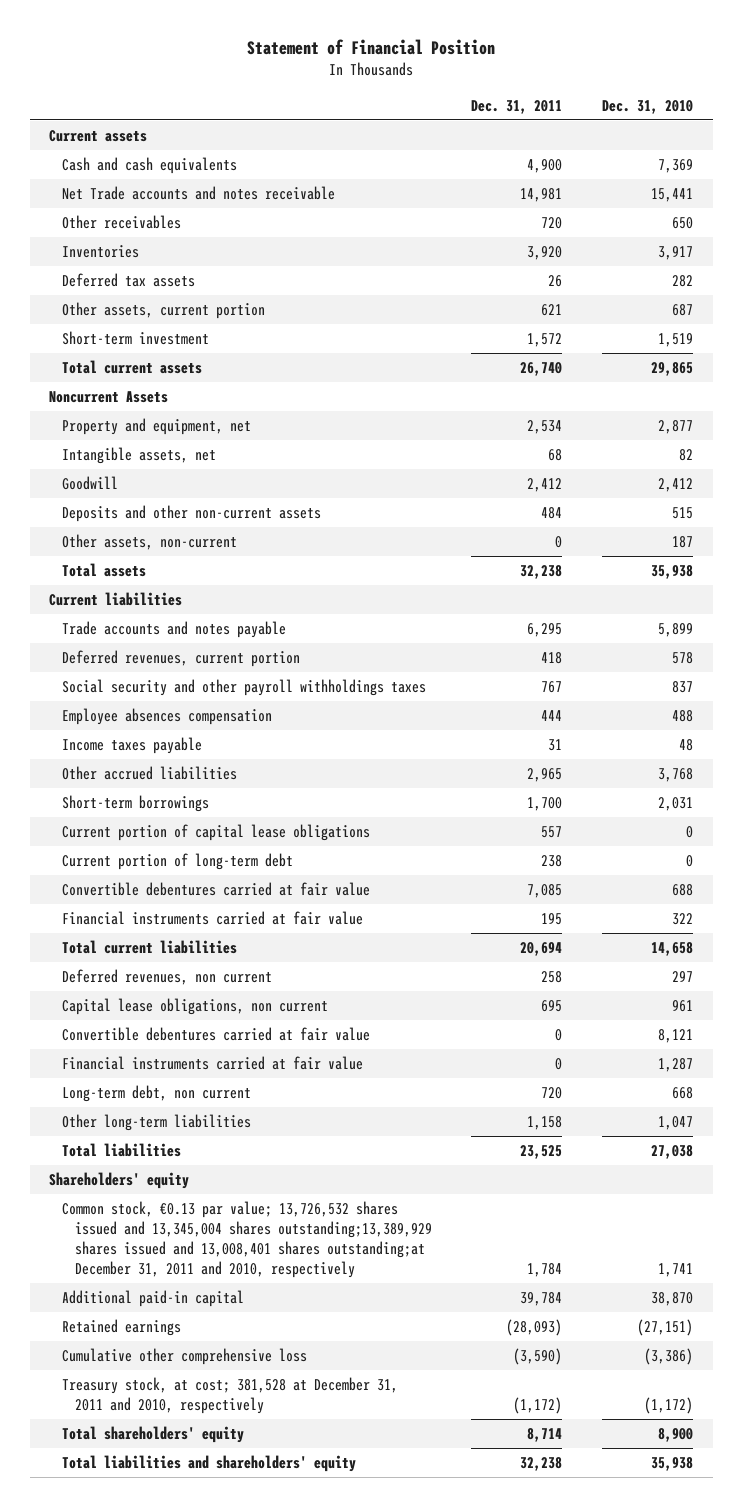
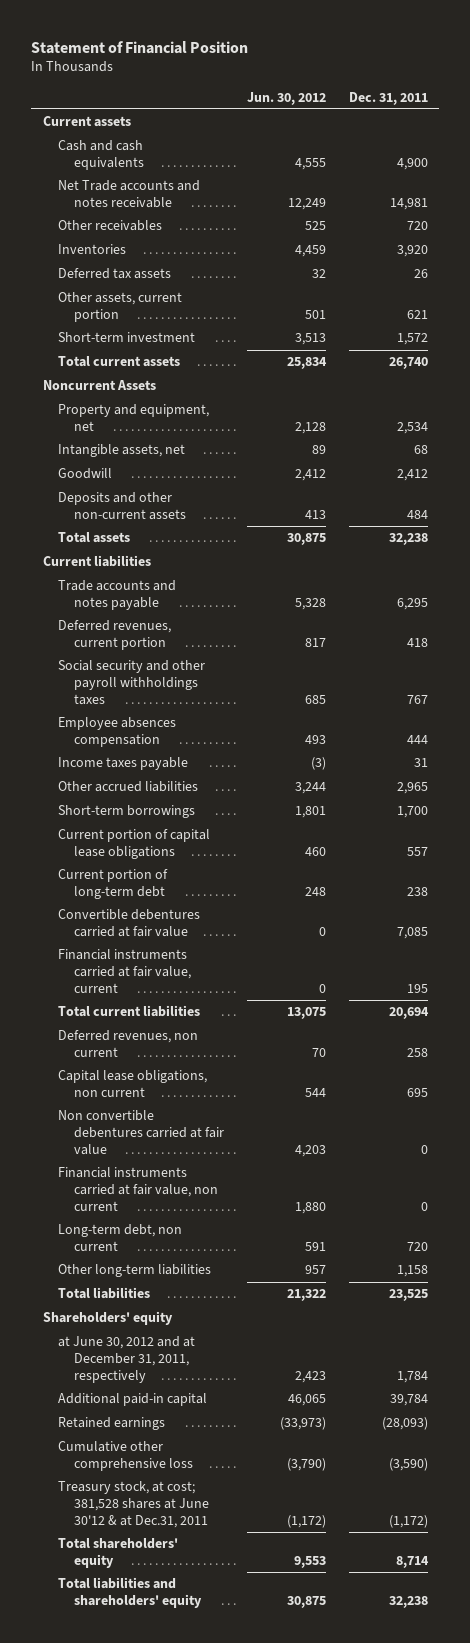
[601,99,693,114] Dec. 31, 2010 -> none
none -> [246,91,326,105] Jun. 30, 2012
[62,534,238,551] Other assets, non-current -> none
[62,911,364,926] Financial instruments carried at fair value -> [58,949,192,994] Financial instruments carried at fair value, current
[62,1027,371,1042] Convertible debentures carried at fair value -> [58,1110,225,1156] Non convertible debentures carried at fair value
[62,1056,364,1071] Financial instruments carried at fair value -> [58,1167,219,1212] Financial instruments carried at fair value, non current
[62,1201,432,1278] Common stock, €0.13 par value; 13,726,532 shares issued and 13,345,004 shares outstanding;13,389,929 shares issued and 13,008,401 shares outstanding;at December 31, 2011 and 2010, respectively -> [58,1336,196,1384] at June 30, 2012 and at December 31, 2011, respectively
[62,1377,399,1415] Treasury stock, at cost; 381,528 at December 31, 2011 and 2010, respectively -> [58,1481,210,1529] Treasury stock, at cost; 381,528 shares at June 30'12 & at Dec.31, 2011

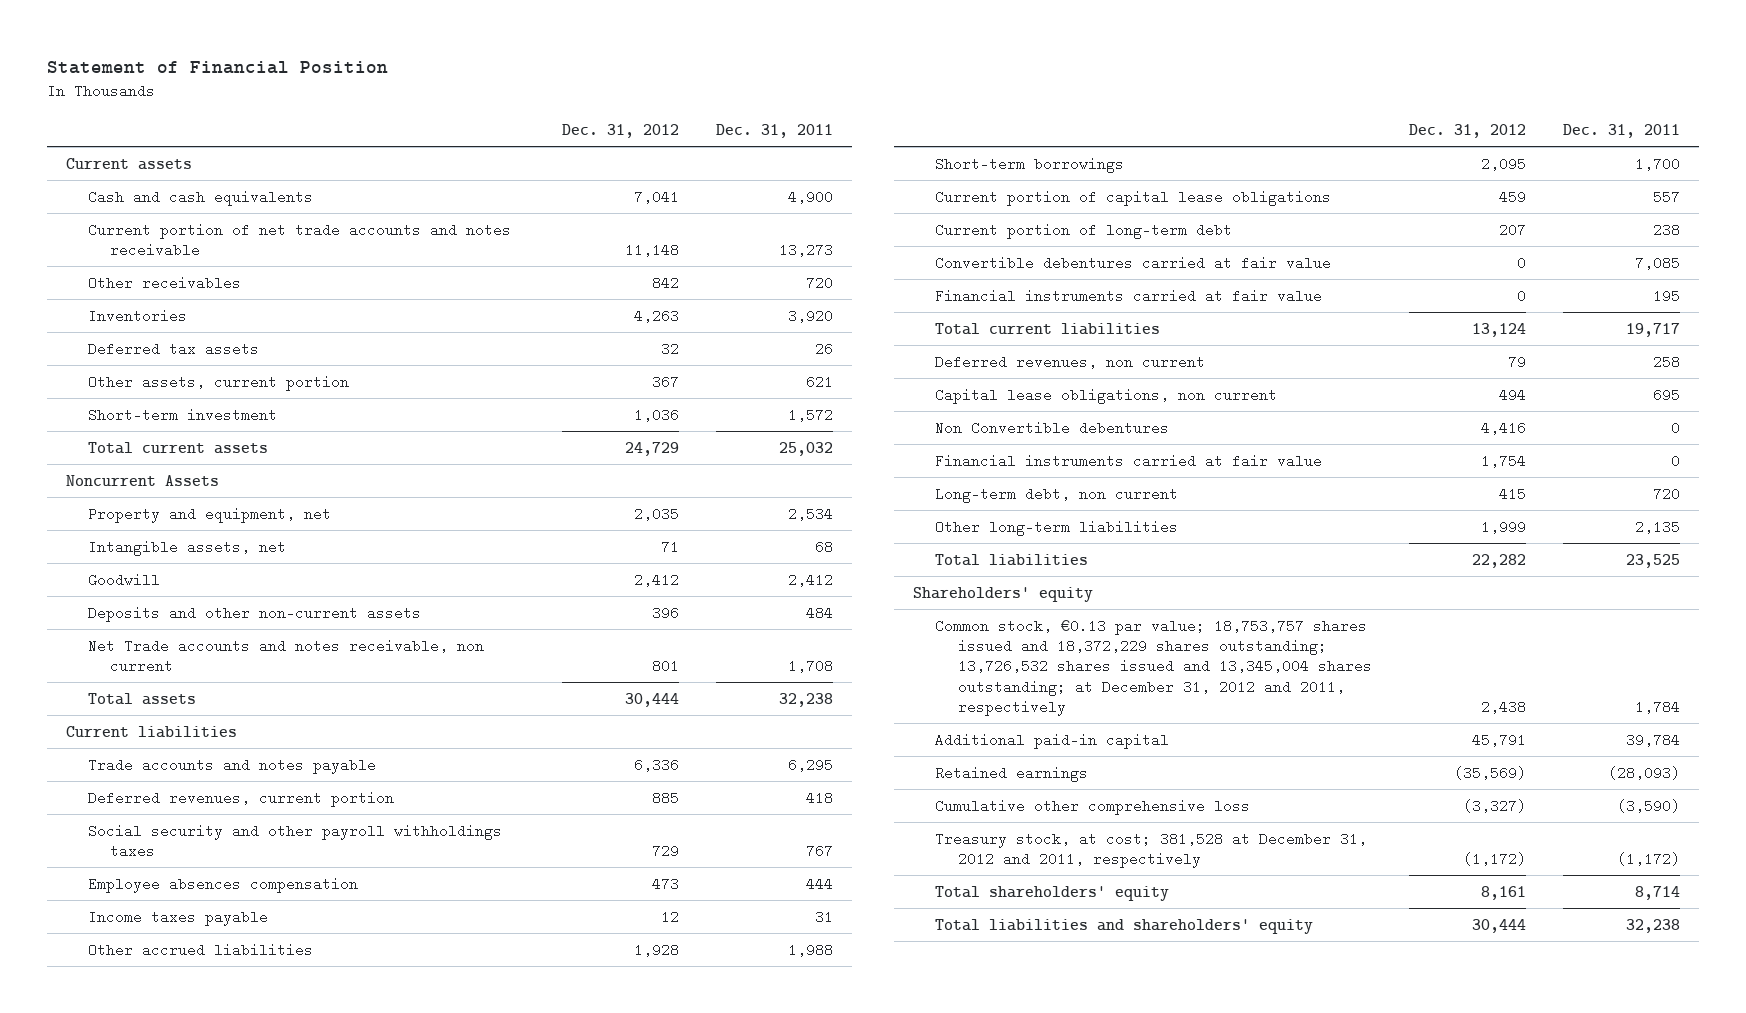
[246,91,326,105] Jun. 30, 2012 -> none
none -> [561,123,679,138] Dec. 31, 2012
[58,180,201,209] Net Trade accounts and notes receivable -> [88,222,512,257] Current portion of net trade accounts and notes receivable
[389,198,428,211] 14,981 -> [779,242,834,257] 13,273
[388,357,428,370] 26,740 -> [779,441,834,456] 25,032
none -> [88,638,485,673] Net Trade accounts and notes receivable, non current
[396,782,428,795] 2,965 -> [788,942,834,957] 1,988
[58,949,192,994] Financial instruments carried at fair value, current -> [935,288,1323,303] Financial instruments carried at fair value
[388,1007,429,1020] 20,694 -> [1626,322,1681,337] 19,717
[58,1110,225,1156] Non convertible debentures carried at fair value -> none
none -> [935,420,1170,435] Non Convertible debentures
[58,1167,219,1212] Financial instruments carried at fair value, non current -> [935,453,1323,468] Financial instruments carried at fair value
[396,1265,428,1278] 1,158 -> [1635,519,1681,534] 2,135
[58,1336,196,1384] at June 30, 2012 and at December 31, 2011, respectively -> [935,618,1372,716] Common stock, €0.13 par value; 18,753,757 shares issued and 18,372,229 shares outstanding; 13,726,532 shares issued and 13,345,004 shares outstanding; at December 31, 2012 and 2011, respectively
[58,1481,210,1529] Treasury stock, at cost; 381,528 shares at June 30'12 & at Dec.31, 2011 -> [935,831,1368,868] Treasury stock, at cost; 381,528 at December 31, 2012 and 2011, respectively

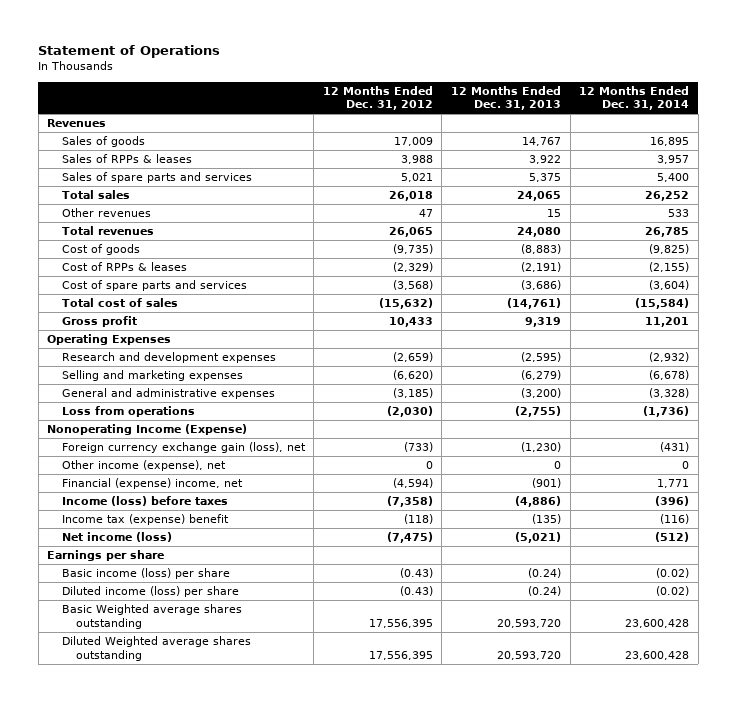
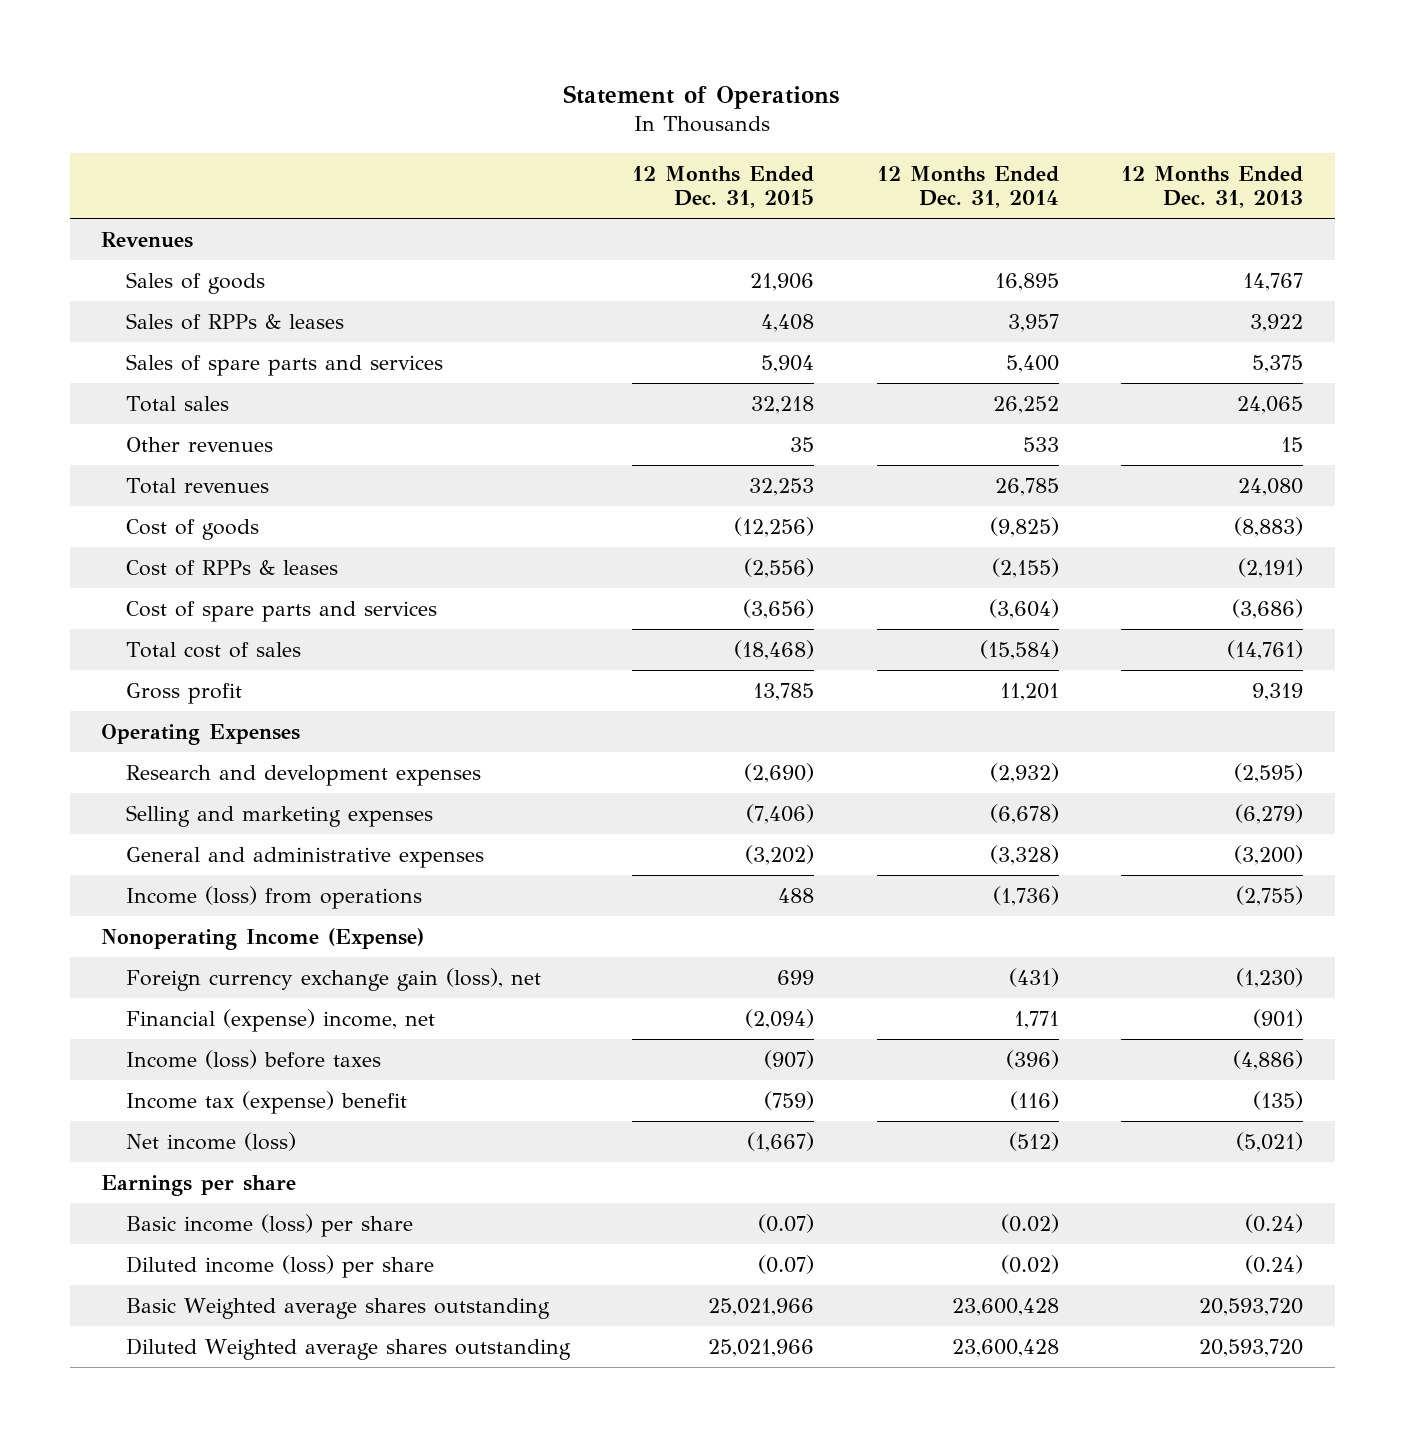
[322,85,433,111] 12 Months Ended Dec. 31, 2012 -> none
none -> [632,165,815,209] 12 Months Ended Dec. 31, 2015
[61,406,195,418] Loss from operations -> [125,885,422,909] Income (loss) from operations
[61,460,226,472] Other income (expense), net -> none

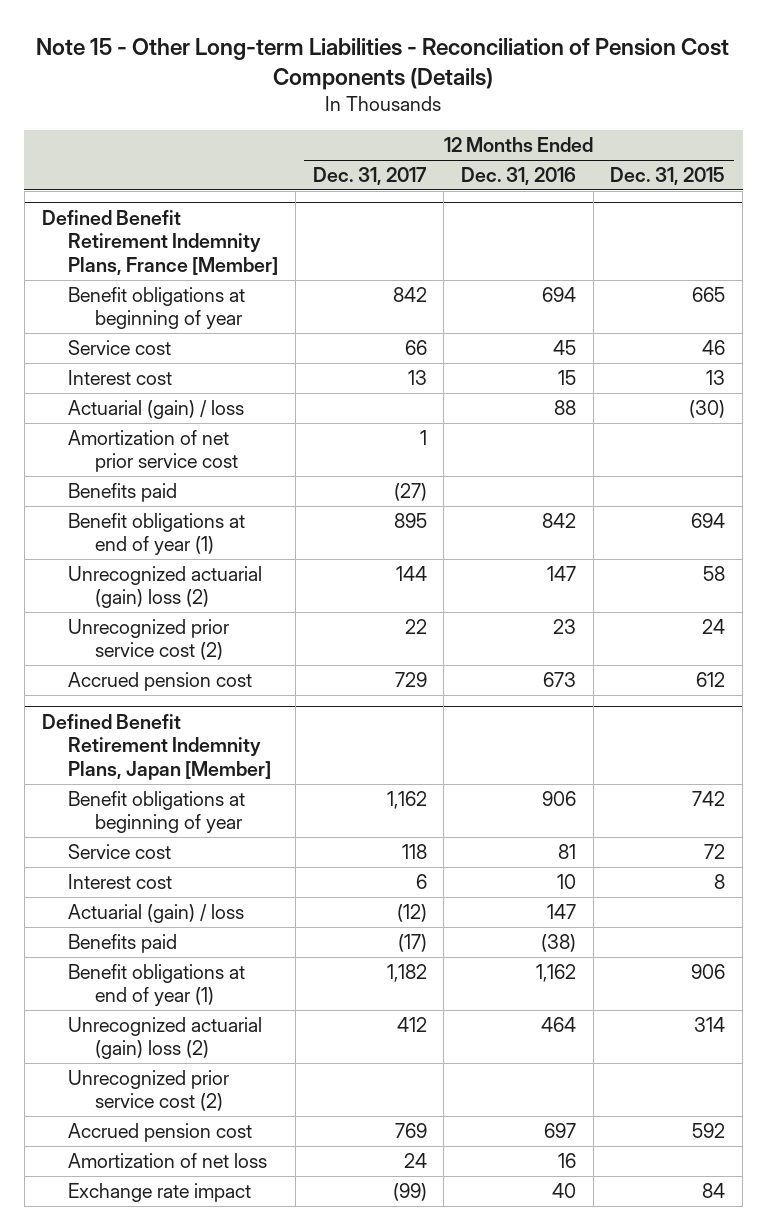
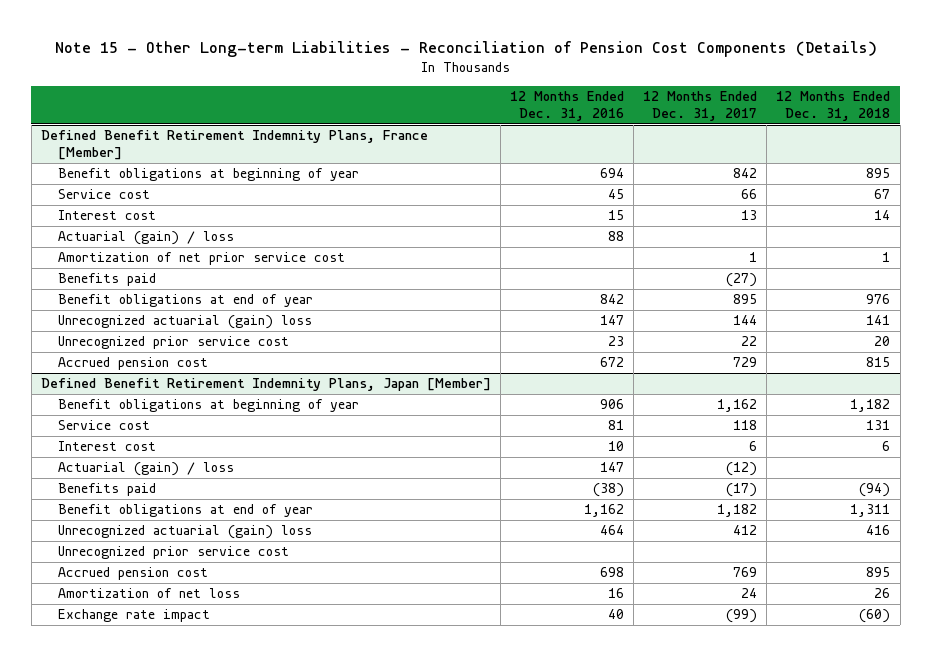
[610,167,726,186] Dec. 31, 2015 -> none
none -> [776,91,891,121] 12 Months Ended Dec. 31, 2018
[68,512,246,556] Benefit obligations at end of year (1) -> [58,294,314,308] Benefit obligations at end of year
[68,565,263,609] Unrecognized actuarial (gain) loss (2) -> [58,315,313,330] Unrecognized actuarial (gain) loss
[68,618,230,661] Unrecognized prior service cost (2) -> [58,336,290,350] Unrecognized prior service cost
[543,671,577,687] 673 -> [600,357,625,368] 672
[68,963,246,1007] Benefit obligations at end of year (1) -> [58,504,314,518] Benefit obligations at end of year
[68,1016,263,1060] Unrecognized actuarial (gain) loss (2) -> [58,525,313,540] Unrecognized actuarial (gain) loss
[68,1069,230,1112] Unrecognized prior service cost (2) -> [58,546,290,560] Unrecognized prior service cost
[544,1122,577,1138] 697 -> [600,567,625,578] 698

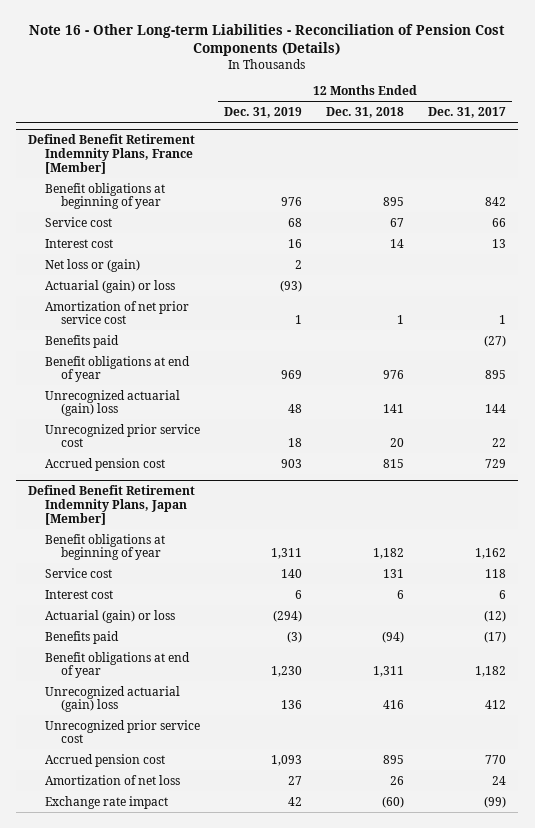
[54,40,877,57] Note 15 - Other Long-term Liabilities - Reconciliation of Pension Cost Components (Details) -> [29,23,506,57] Note 16 - Other Long-term Liabilities - Reconciliation of Pension Cost Components (Details)
[510,91,625,121] 12 Months Ended Dec. 31, 2016 -> none
none -> [223,107,302,119] Dec. 31, 2019
none -> [44,258,140,272] Net loss or (gain)
[58,231,235,246] Actuarial (gain) / loss -> [44,279,175,293] Actuarial (gain) or loss
[58,462,235,477] Actuarial (gain) / loss -> [44,609,175,623] Actuarial (gain) or loss
[733,567,758,578] 769 -> [485,754,507,764] 770

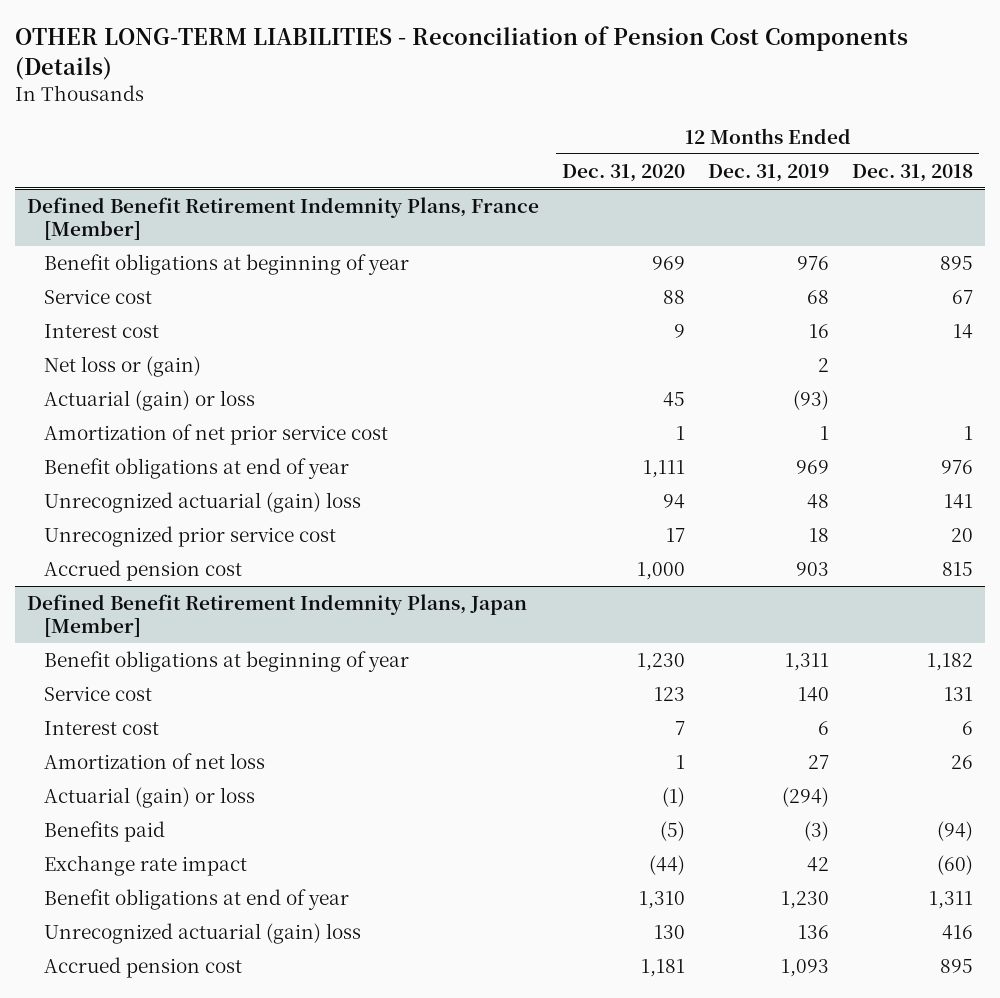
[29,23,506,57] Note 16 - Other Long-term Liabilities - Reconciliation of Pension Cost Components (Details) -> [15,26,909,80] OTHER LONG-TERM LIABILITIES - Reconciliation of Pension Cost Components (Details)
[428,107,507,119] Dec. 31, 2017 -> none
none -> [562,163,686,182] Dec. 31, 2020
[44,334,119,348] Benefits paid -> none
[44,774,180,785] Amortization of net loss -> [44,752,266,769] Amortization of net loss
[44,795,168,809] Exchange rate impact -> [44,854,248,876] Exchange rate impact
[44,719,200,744] Unrecognized prior service cost -> none

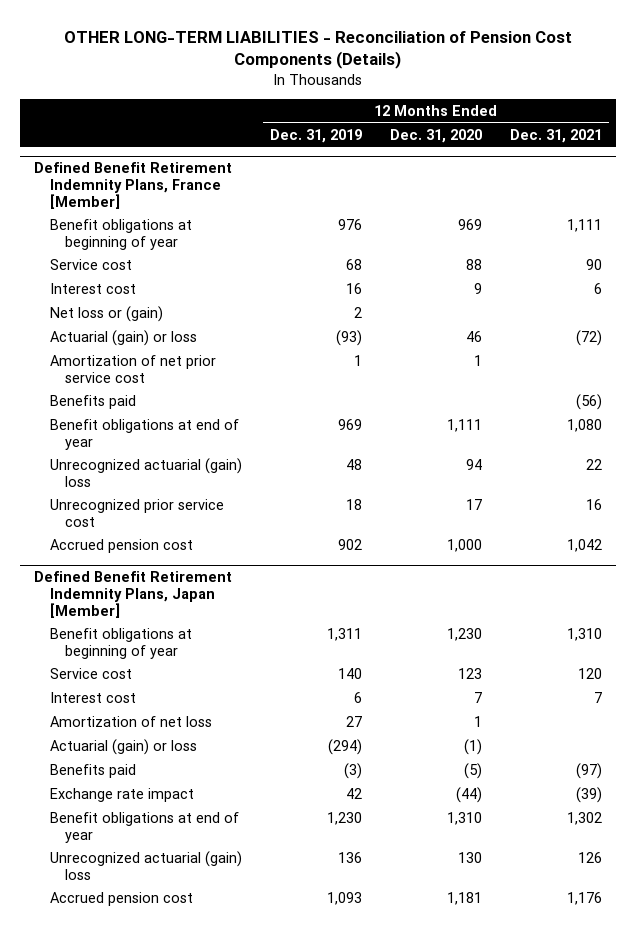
[852,163,974,182] Dec. 31, 2018 -> none
none -> [509,128,602,143] Dec. 31, 2021
[663,391,686,407] 45 -> [465,330,482,342] 46
none -> [49,394,136,409] Benefits paid
[796,561,830,576] 903 -> [337,538,362,550] 902

